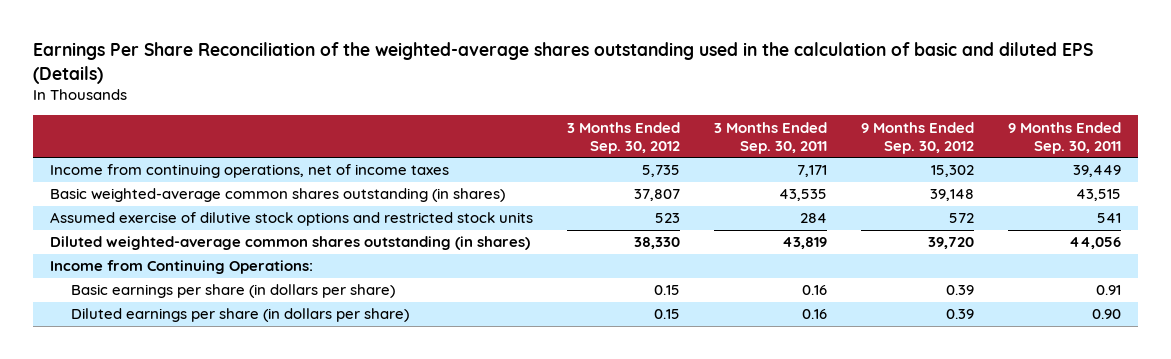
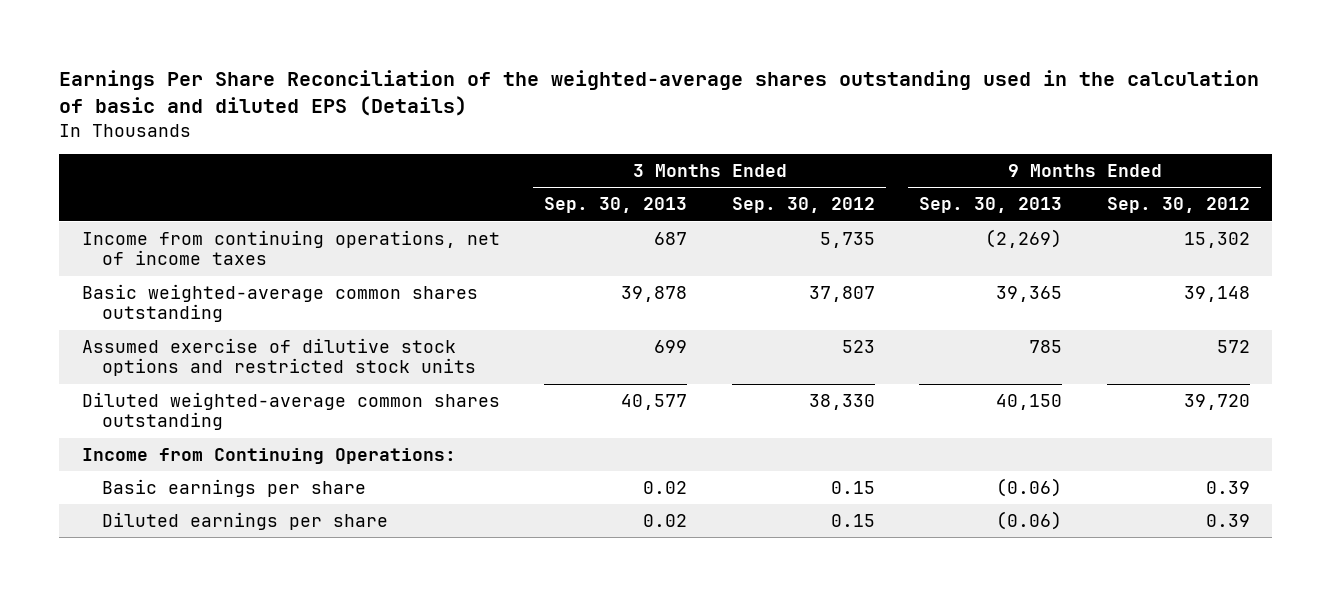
[713,121,827,154] 3 Months Ended Sep. 30, 2011 -> none
[1007,121,1121,154] 9 Months Ended Sep. 30, 2011 -> none
none -> [544,197,688,214] Sep. 30, 2013
none -> [919,197,1063,214] Sep. 30, 2013
[49,188,505,203] Basic weighted-average common shares outstanding (in shares) -> [81,283,478,323] Basic weighted-average common shares outstanding
[49,236,530,251] Diluted weighted-average common shares outstanding (in shares) -> [81,391,500,431] Diluted weighted-average common shares outstanding
[71,284,396,299] Basic earnings per share (in dollars per share) -> [101,478,366,497] Basic earnings per share
[71,308,410,323] Diluted earnings per share (in dollars per share) -> [101,511,388,530] Diluted earnings per share

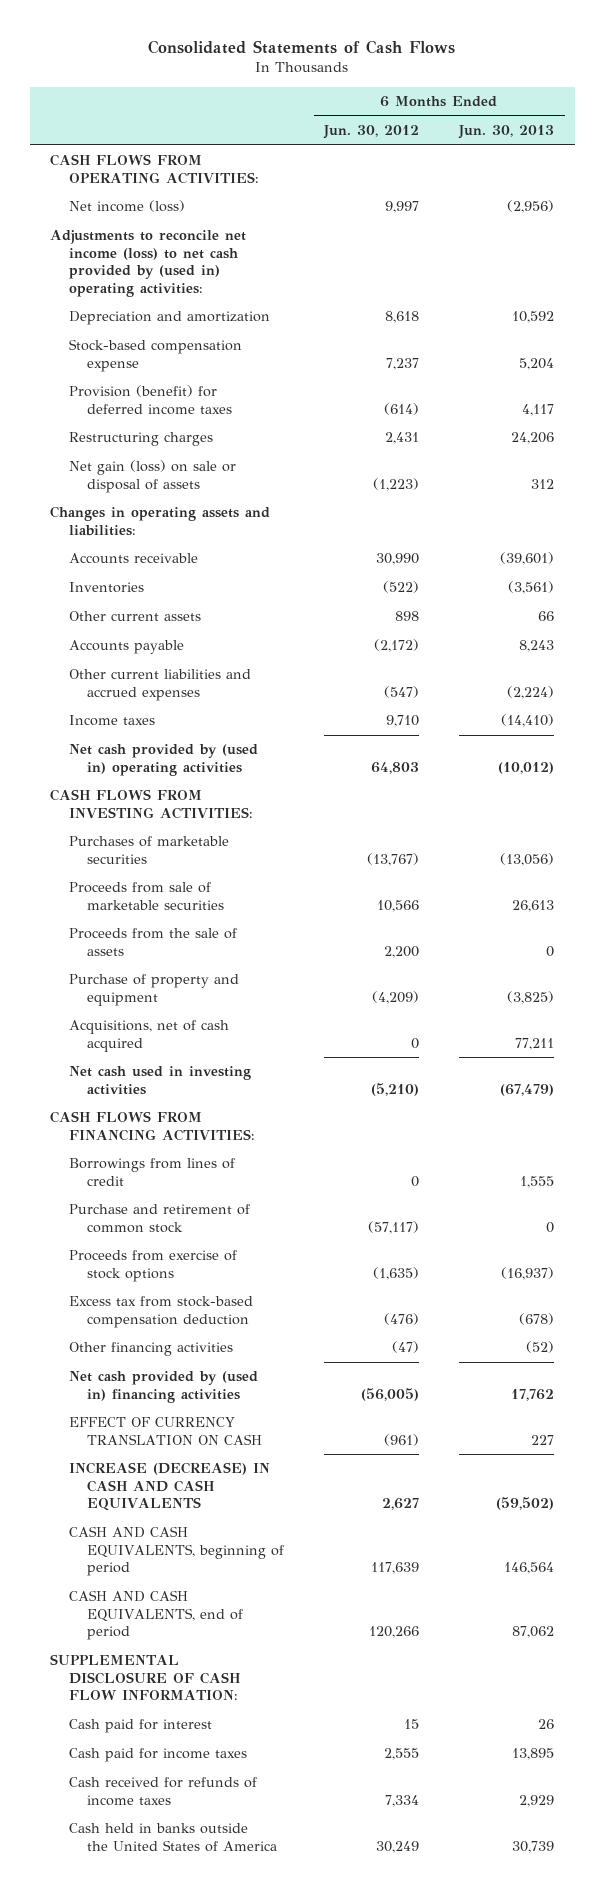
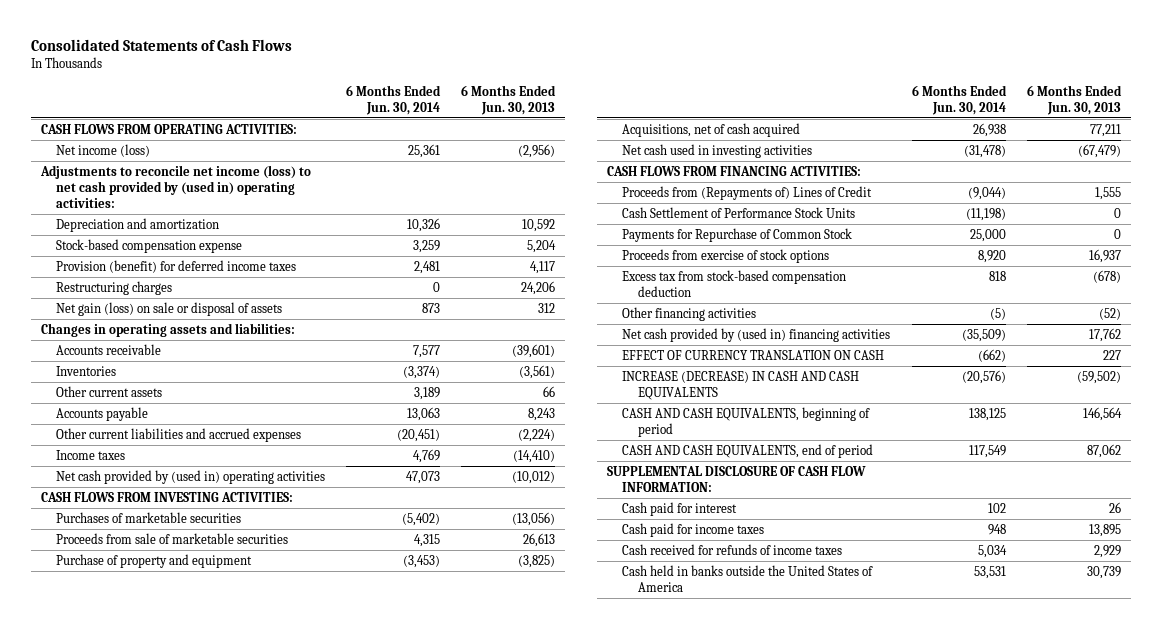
[323,125,420,140] Jun. 30, 2012 -> none
none -> [345,84,441,115] 6 Months Ended Jun. 30, 2014
[68,928,237,956] Proceeds from the sale of assets -> none
[68,1158,235,1186] Borrowings from lines of credit -> [622,185,873,200] Proceeds from (Repayments of) Lines of Credit
none -> [622,206,856,218] Cash Settlement of Performance Stock Units
[68,1204,250,1233] Purchase and retirement of common stock -> [622,227,853,242] Payments for Repurchase of Common Stock
[501,1266,555,1280] (16,937) -> [1088,248,1121,263] 16,937

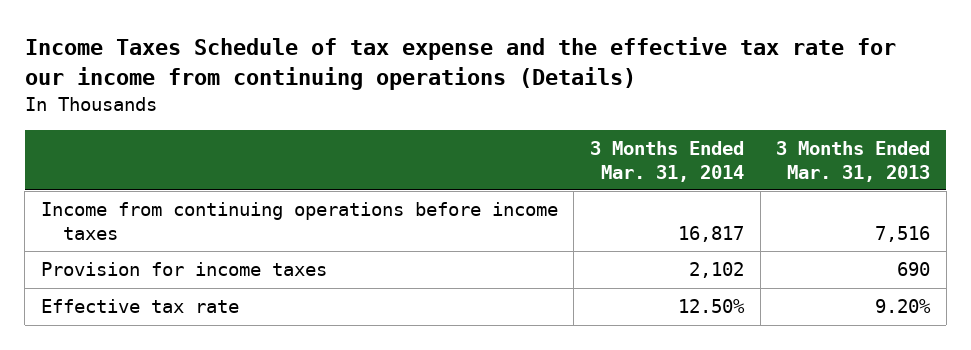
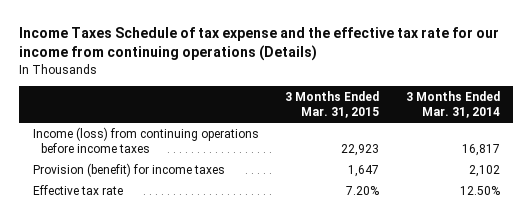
[776,141,931,182] 3 Months Ended Mar. 31, 2013 -> none
none -> [285,90,380,119] 3 Months Ended Mar. 31, 2015
[40,202,558,240] Income from continuing operations before income taxes -> [32,126,259,154] Income (loss) from continuing operations before income taxes
[40,262,327,277] Provision for income taxes -> [32,162,225,177] Provision (benefit) for income taxes

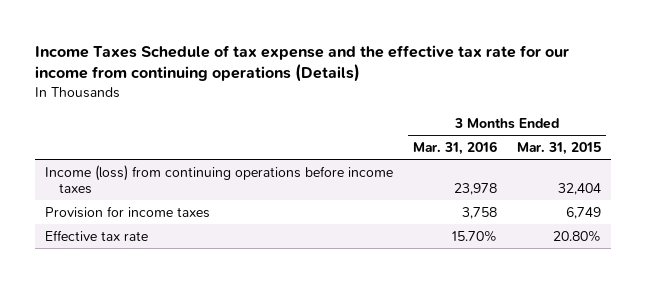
[405,90,500,119] 3 Months Ended Mar. 31, 2014 -> none
none -> [413,140,498,155] Mar. 31, 2016
[341,144,380,157] 22,923 -> [558,183,602,196] 32,404
[32,162,225,177] Provision (benefit) for income taxes -> [44,205,210,218] Provision for income taxes
[348,164,380,177] 1,647 -> [566,206,602,219] 6,749
[346,185,380,195] 7.20% -> [553,229,602,242] 20.80%

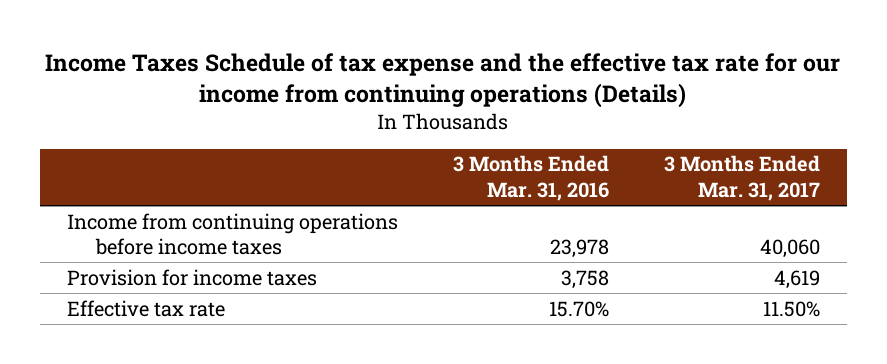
[517,141,602,155] Mar. 31, 2015 -> none
none -> [663,155,820,201] 3 Months Ended Mar. 31, 2017
[44,164,393,195] Income (loss) from continuing operations before income taxes -> [67,212,399,256] Income from continuing operations before income taxes

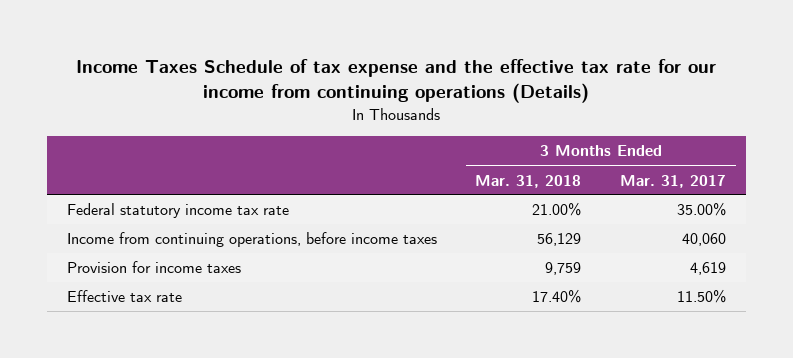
[452,155,609,201] 3 Months Ended Mar. 31, 2016 -> none
none -> [475,174,582,188] Mar. 31, 2018
none -> [66,203,289,219] Federal statutory income tax rate
[67,212,399,256] Income from continuing operations before income taxes -> [66,232,437,248] Income from continuing operations, before income taxes

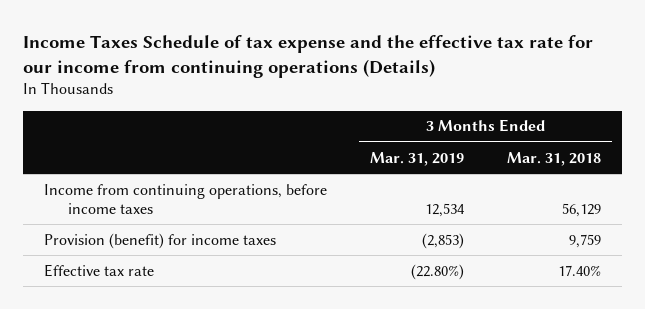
[620,174,727,188] Mar. 31, 2017 -> none
none -> [370,151,465,166] Mar. 31, 2019
[66,203,289,219] Federal statutory income tax rate -> none
[66,261,241,274] Provision for income taxes -> [44,232,277,249] Provision (benefit) for income taxes

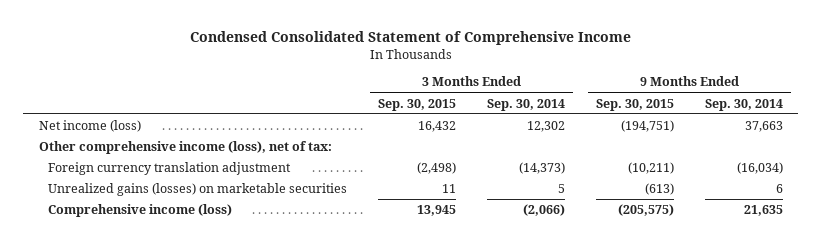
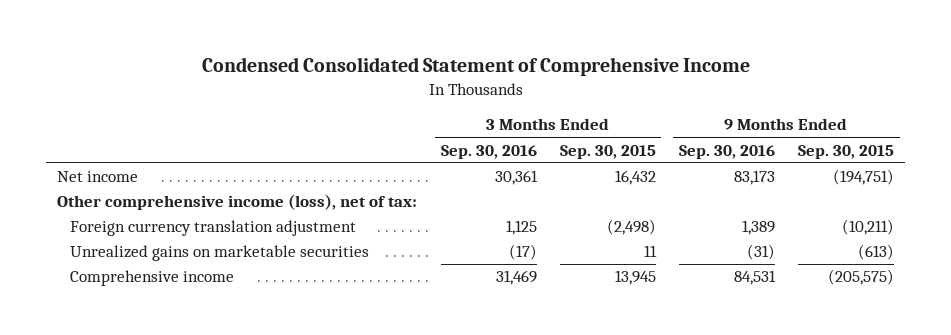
[487,98,566,111] Sep. 30, 2014 -> none
[705,98,784,111] Sep. 30, 2014 -> none
none -> [440,144,537,159] Sep. 30, 2016
none -> [678,144,775,159] Sep. 30, 2016
[38,120,141,133] Net income (loss) -> [57,171,139,183] Net income
[48,183,348,197] Unrealized gains (losses) on marketable securities -> [69,245,369,262] Unrealized gains on marketable securities
[48,204,233,218] Comprehensive income (loss) -> [69,270,234,287] Comprehensive income

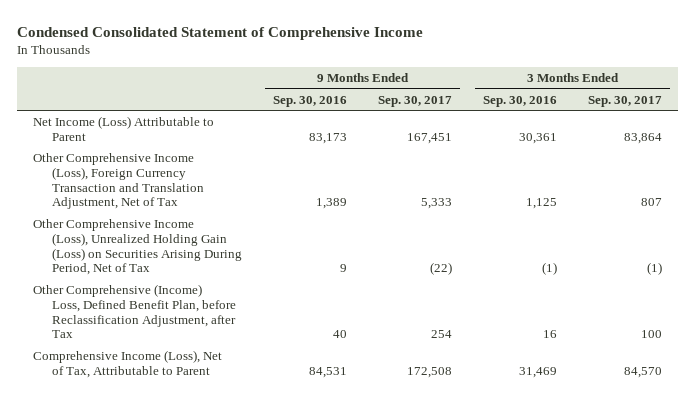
[559,144,656,159] Sep. 30, 2015 -> none
[797,144,894,159] Sep. 30, 2015 -> none
none -> [378,95,453,107] Sep. 30, 2017
none -> [588,95,663,107] Sep. 30, 2017
[57,194,418,211] Other comprehensive income (loss), net of tax: -> none
[57,171,139,183] Net income -> [32,115,214,141] Net Income (Loss) Attributable to Parent
[69,220,356,237] Foreign currency translation adjustment -> [32,152,205,210] Other Comprehensive Income (Loss), Foreign Currency Transaction and Translation Adjustment, Net of Tax
[69,245,369,262] Unrealized gains on marketable securities -> [32,218,243,276] Other Comprehensive Income (Loss), Unrealized Holding Gain (Loss) on Securities Arising During Period, Net of Tax
[508,244,537,261] (17) -> [542,262,558,276] (1)
[746,244,775,261] (31) -> [340,264,348,273] 9
none -> [32,283,237,339] Other Comprehensive (Income) Loss, Defined Benefit Plan, before Reclassification Adjustment, after Tax
[69,270,234,287] Comprehensive income -> [32,349,222,378] Comprehensive Income (Loss), Net of Tax, Attributable to Parent

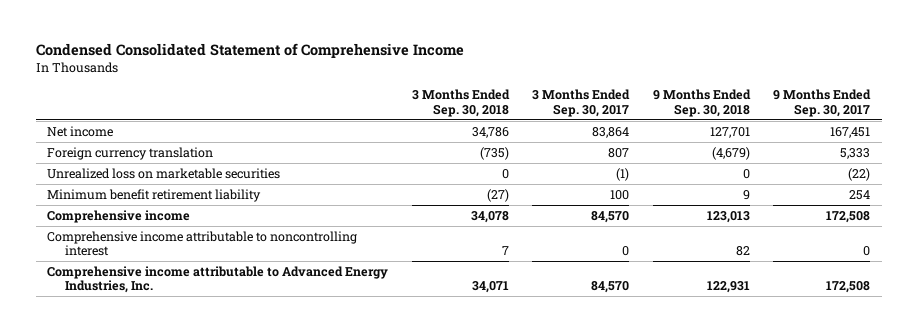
[273,95,348,107] Sep. 30, 2016 -> none
[483,95,558,107] Sep. 30, 2016 -> none
none -> [411,89,510,117] 3 Months Ended Sep. 30, 2018
none -> [652,89,751,117] 9 Months Ended Sep. 30, 2018
[32,115,214,141] Net Income (Loss) Attributable to Parent -> [47,125,114,137] Net income
[32,152,205,210] Other Comprehensive Income (Loss), Foreign Currency Transaction and Translation Adjustment, Net of Tax -> [47,146,214,160] Foreign currency translation
[32,218,243,276] Other Comprehensive Income (Loss), Unrealized Holding Gain (Loss) on Securities Arising During Period, Net of Tax -> [47,167,281,179] Unrealized loss on marketable securities
[32,283,237,339] Other Comprehensive (Income) Loss, Defined Benefit Plan, before Reclassification Adjustment, after Tax -> [47,188,262,202] Minimum benefit retirement liability
none -> [47,209,191,223] Comprehensive income
none -> [47,230,358,257] Comprehensive income attributable to noncontrolling interest
[32,349,222,378] Comprehensive Income (Loss), Net of Tax, Attributable to Parent -> [47,265,389,294] Comprehensive income attributable to Advanced Energy Industries, Inc.

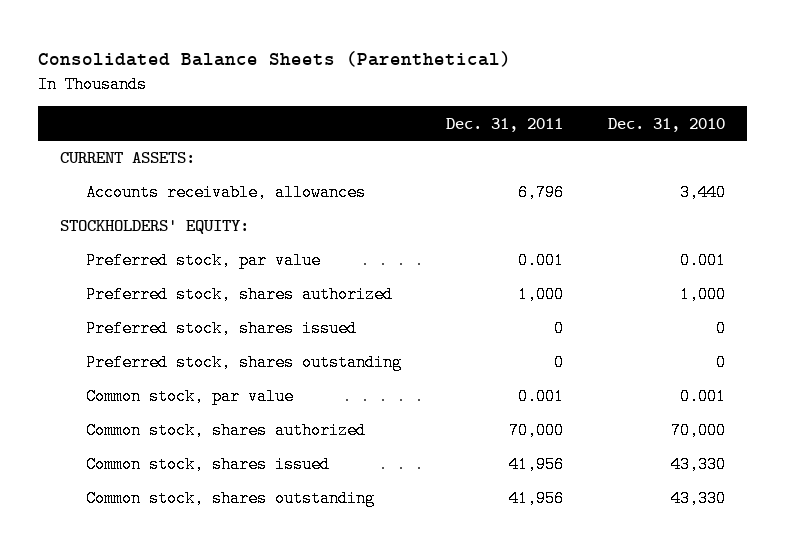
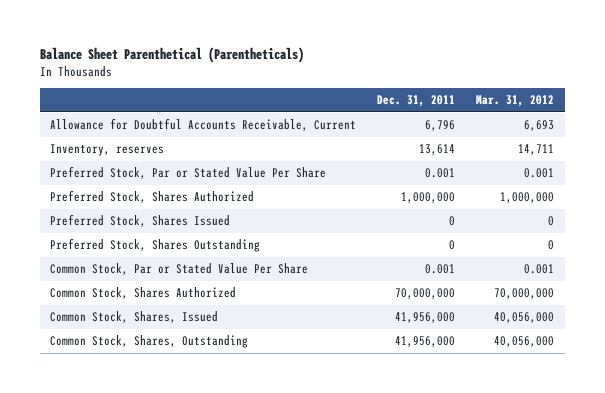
[37,51,511,68] Consolidated Balance Sheets (Parenthetical) -> [39,47,304,64] Balance Sheet Parenthetical (Parentheticals)
[607,117,725,132] Dec. 31, 2010 -> none
none -> [476,95,555,108] Mar. 31, 2012
[60,152,196,164] CURRENT ASSETS: -> none
[60,220,250,235] STOCKHOLDERS' EQUITY: -> none
[85,184,366,202] Accounts receivable, allowances -> [50,118,357,132] Allowance for Doubtful Accounts Receivable, Current
none -> [50,144,165,157] Inventory, reserves
[85,252,321,270] Preferred stock, par value -> [50,166,327,180] Preferred Stock, Par or Stated Value Per Share
[85,286,393,304] Preferred stock, shares authorized -> [50,190,255,204] Preferred Stock, Shares Authorized
[517,286,564,304] 1,000 -> [401,192,456,204] 1,000,000
[85,320,357,338] Preferred stock, shares issued -> [50,214,231,228] Preferred Stock, Shares Issued
[85,354,402,372] Preferred stock, shares outstanding -> [50,238,261,253] Preferred Stock, Shares Outstanding
[85,388,294,406] Common stock, par value -> [50,263,309,276] Common Stock, Par or Stated Value Per Share
[85,422,366,440] Common stock, shares authorized -> [50,287,237,300] Common Stock, Shares Authorized
[508,422,564,440] 70,000 -> [395,288,456,300] 70,000,000
[85,456,330,474] Common stock, shares issued -> [50,311,219,324] Common Stock, Shares, Issued
[508,456,564,474] 41,956 -> [395,312,456,324] 41,956,000
[85,490,375,508] Common stock, shares outstanding -> [50,335,249,349] Common Stock, Shares, Outstanding
[508,490,564,508] 41,956 -> [395,336,456,348] 41,956,000

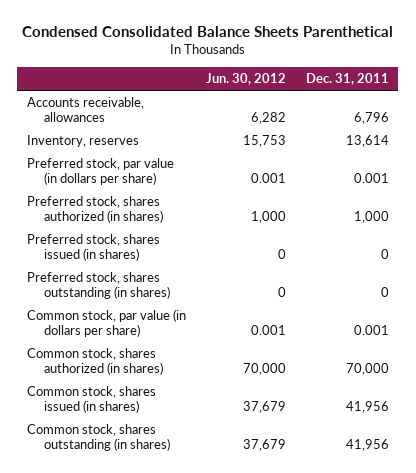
[39,47,304,64] Balance Sheet Parenthetical (Parentheticals) -> [21,25,393,37] Condensed Consolidated Balance Sheets Parenthetical
[476,95,555,108] Mar. 31, 2012 -> none
none -> [205,73,286,86] Jun. 30, 2012
[50,118,357,132] Allowance for Doubtful Accounts Receivable, Current -> [27,97,145,123] Accounts receivable, allowances
[50,166,327,180] Preferred Stock, Par or Stated Value Per Share -> [27,158,175,186] Preferred stock, par value (in dollars per share)
[50,190,255,204] Preferred Stock, Shares Authorized -> [27,196,164,224] Preferred stock, shares authorized (in shares)
[401,192,456,204] 1,000,000 -> [353,211,389,224] 1,000
[50,214,231,228] Preferred Stock, Shares Issued -> [27,234,161,262] Preferred stock, shares issued (in shares)
[50,238,261,253] Preferred Stock, Shares Outstanding -> [27,272,171,300] Preferred stock, shares outstanding (in shares)
[50,263,309,276] Common Stock, Par or Stated Value Per Share -> [27,309,187,338] Common stock, par value (in dollars per share)
[50,287,237,300] Common Stock, Shares Authorized -> [27,348,164,376] Common stock, shares authorized (in shares)
[395,288,456,300] 70,000,000 -> [345,363,389,376] 70,000
[50,311,219,324] Common Stock, Shares, Issued -> [27,386,157,414] Common stock, shares issued (in shares)
[395,312,456,324] 41,956,000 -> [345,401,389,414] 41,956
[50,335,249,349] Common Stock, Shares, Outstanding -> [27,424,171,452] Common stock, shares outstanding (in shares)
[395,336,456,348] 41,956,000 -> [345,439,389,452] 41,956

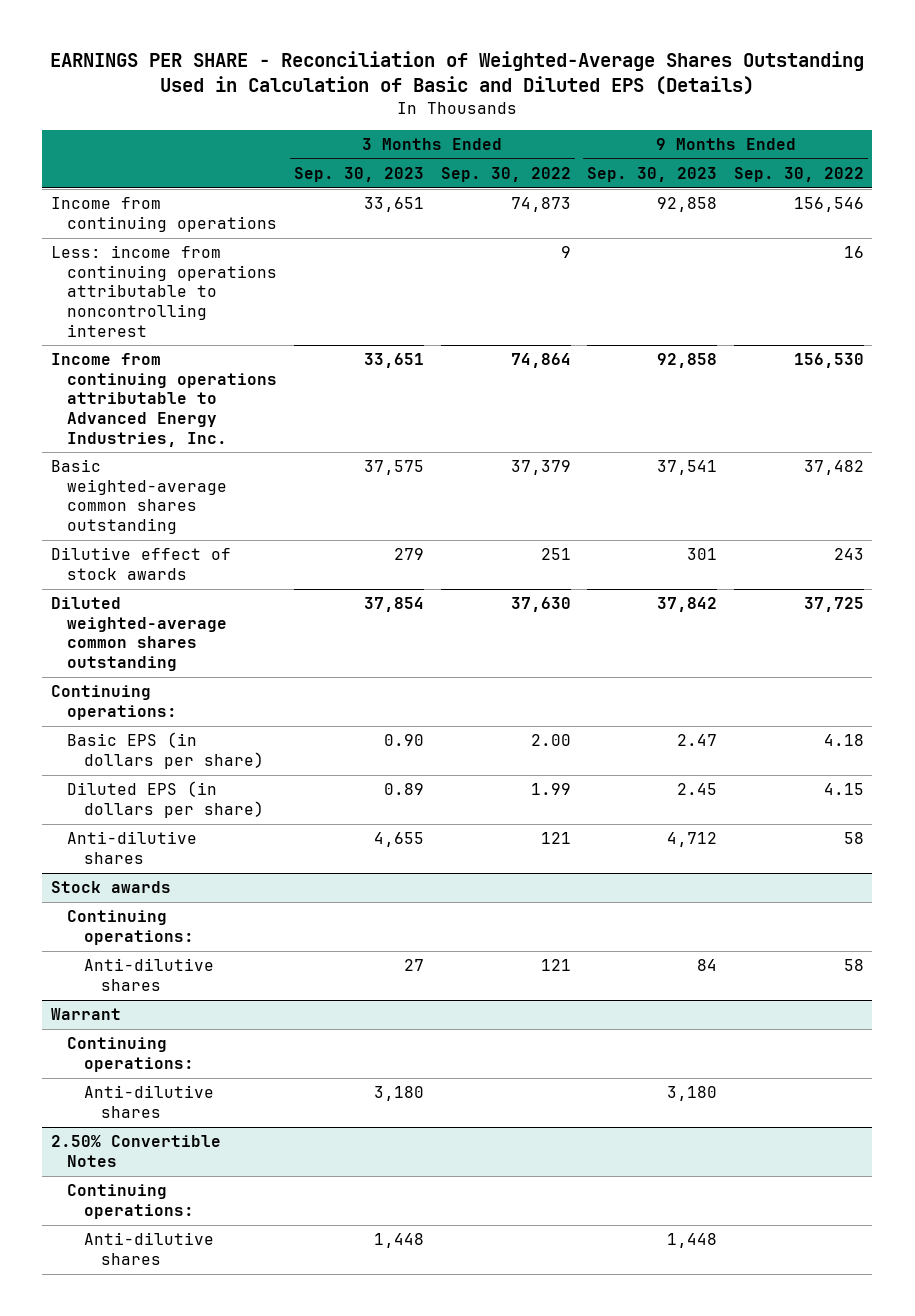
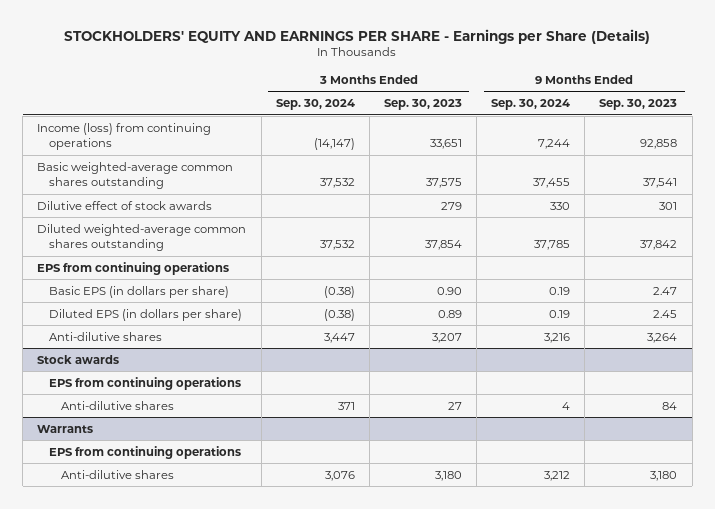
[50,51,865,96] EARNINGS PER SHARE - Reconciliation of Weighted-Average Shares Outstanding Used in Calculation of Basic and Diluted EPS (Details) -> [64,28,651,44] STOCKHOLDERS' EQUITY AND EARNINGS PER SHARE - Earnings per Share (Details)
[440,167,571,183] Sep. 30, 2022 -> none
[734,167,865,183] Sep. 30, 2022 -> none
none -> [275,99,355,111] Sep. 30, 2024
none -> [491,99,571,111] Sep. 30, 2024
[50,197,278,232] Income from continuing operations -> none
[50,245,278,337] Less: income from continuing operations attributable to noncontrolling interest -> none
[50,353,278,447] Income from continuing operations attributable to Advanced Energy Industries, Inc. -> [37,122,212,150] Income (loss) from continuing operations
[50,685,178,720] Continuing operations: -> [37,261,230,275] EPS from continuing operations
[374,832,425,848] 4,655 -> [431,332,462,343] 3,207
[667,832,718,848] 4,712 -> [647,332,678,343] 3,264
[67,910,195,945] Continuing operations: -> [49,376,242,390] EPS from continuing operations
[50,1008,121,1021] Warrant -> [37,424,94,433] Warrants
[67,1037,195,1072] Continuing operations: -> [49,445,242,459] EPS from continuing operations
[50,1135,221,1167] 2.50% Convertible Notes -> none
[67,1184,195,1219] Continuing operations: -> none
[84,1232,215,1265] Anti-dilutive shares -> none

